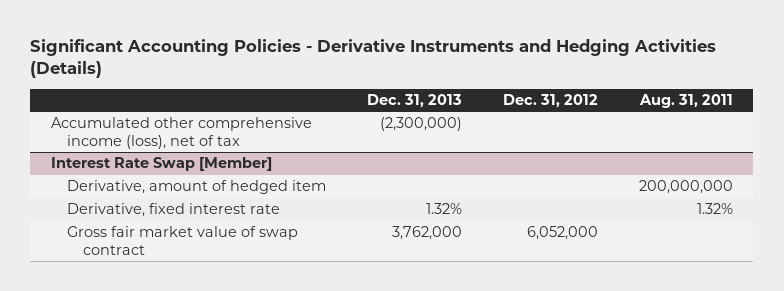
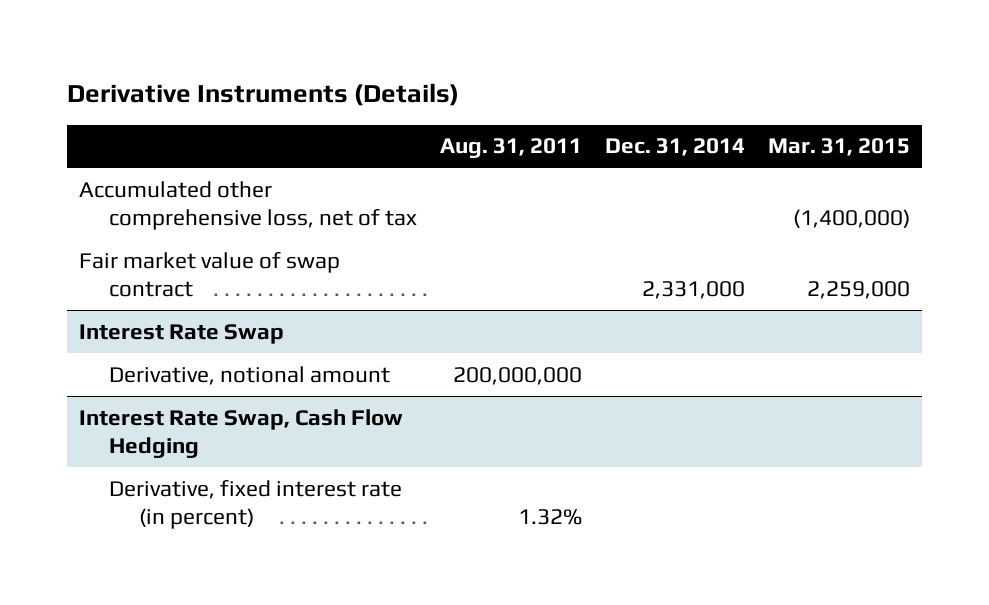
[30,39,717,79] Significant Accounting Policies - Derivative Instruments and Hedging Activities (Details) -> [67,83,460,107] Derivative Instruments (Details)
[366,94,462,108] Dec. 31, 2013 -> none
[502,94,598,108] Dec. 31, 2012 -> none
none -> [605,138,746,157] Dec. 31, 2014
none -> [768,138,911,157] Mar. 31, 2015
[66,203,280,218] Derivative, fixed interest rate -> none
[66,226,298,256] Gross fair market value of swap contract -> none
[50,117,312,150] Accumulated other comprehensive income (loss), net of tax -> [78,180,417,231] Accumulated other comprehensive loss, net of tax
none -> [78,251,340,298] Fair market value of swap contract
[50,157,272,172] Interest Rate Swap [Member] -> [78,323,284,344] Interest Rate Swap
[66,180,326,195] Derivative, amount of hedged item -> [108,365,390,385] Derivative, notional amount
none -> [78,408,403,459] Interest Rate Swap, Cash Flow Hedging
none -> [108,479,402,530] Derivative, fixed interest rate (in percent)

